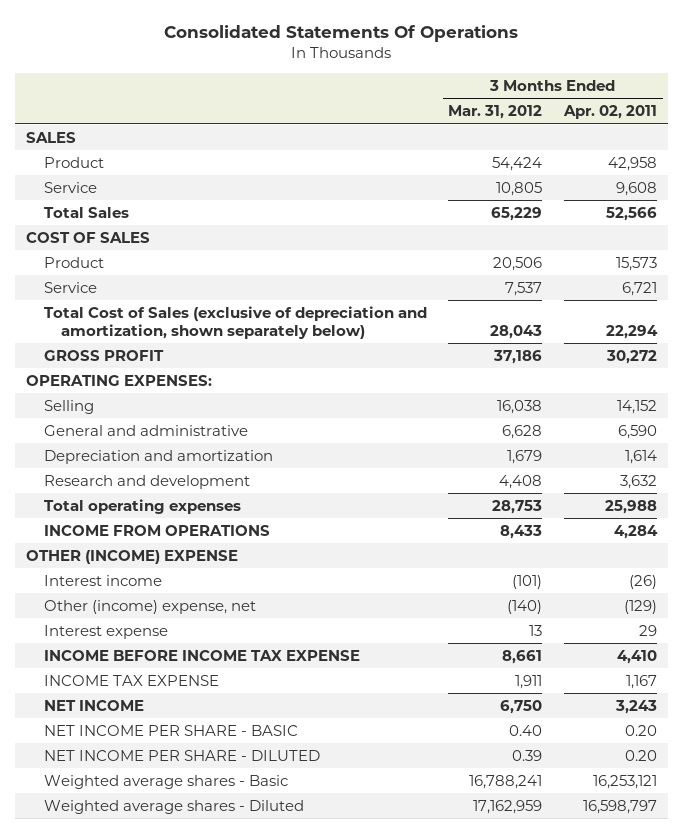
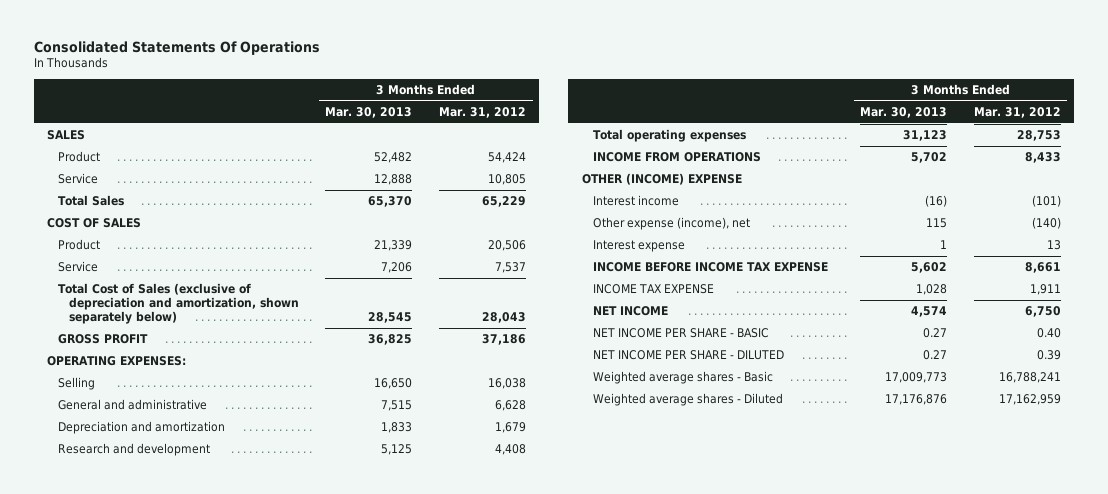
[563,105,658,120] Apr. 02, 2011 -> none
none -> [325,107,413,119] Mar. 30, 2013
[43,599,256,614] Other (income) expense, net -> [592,217,750,231] Other expense (income), net

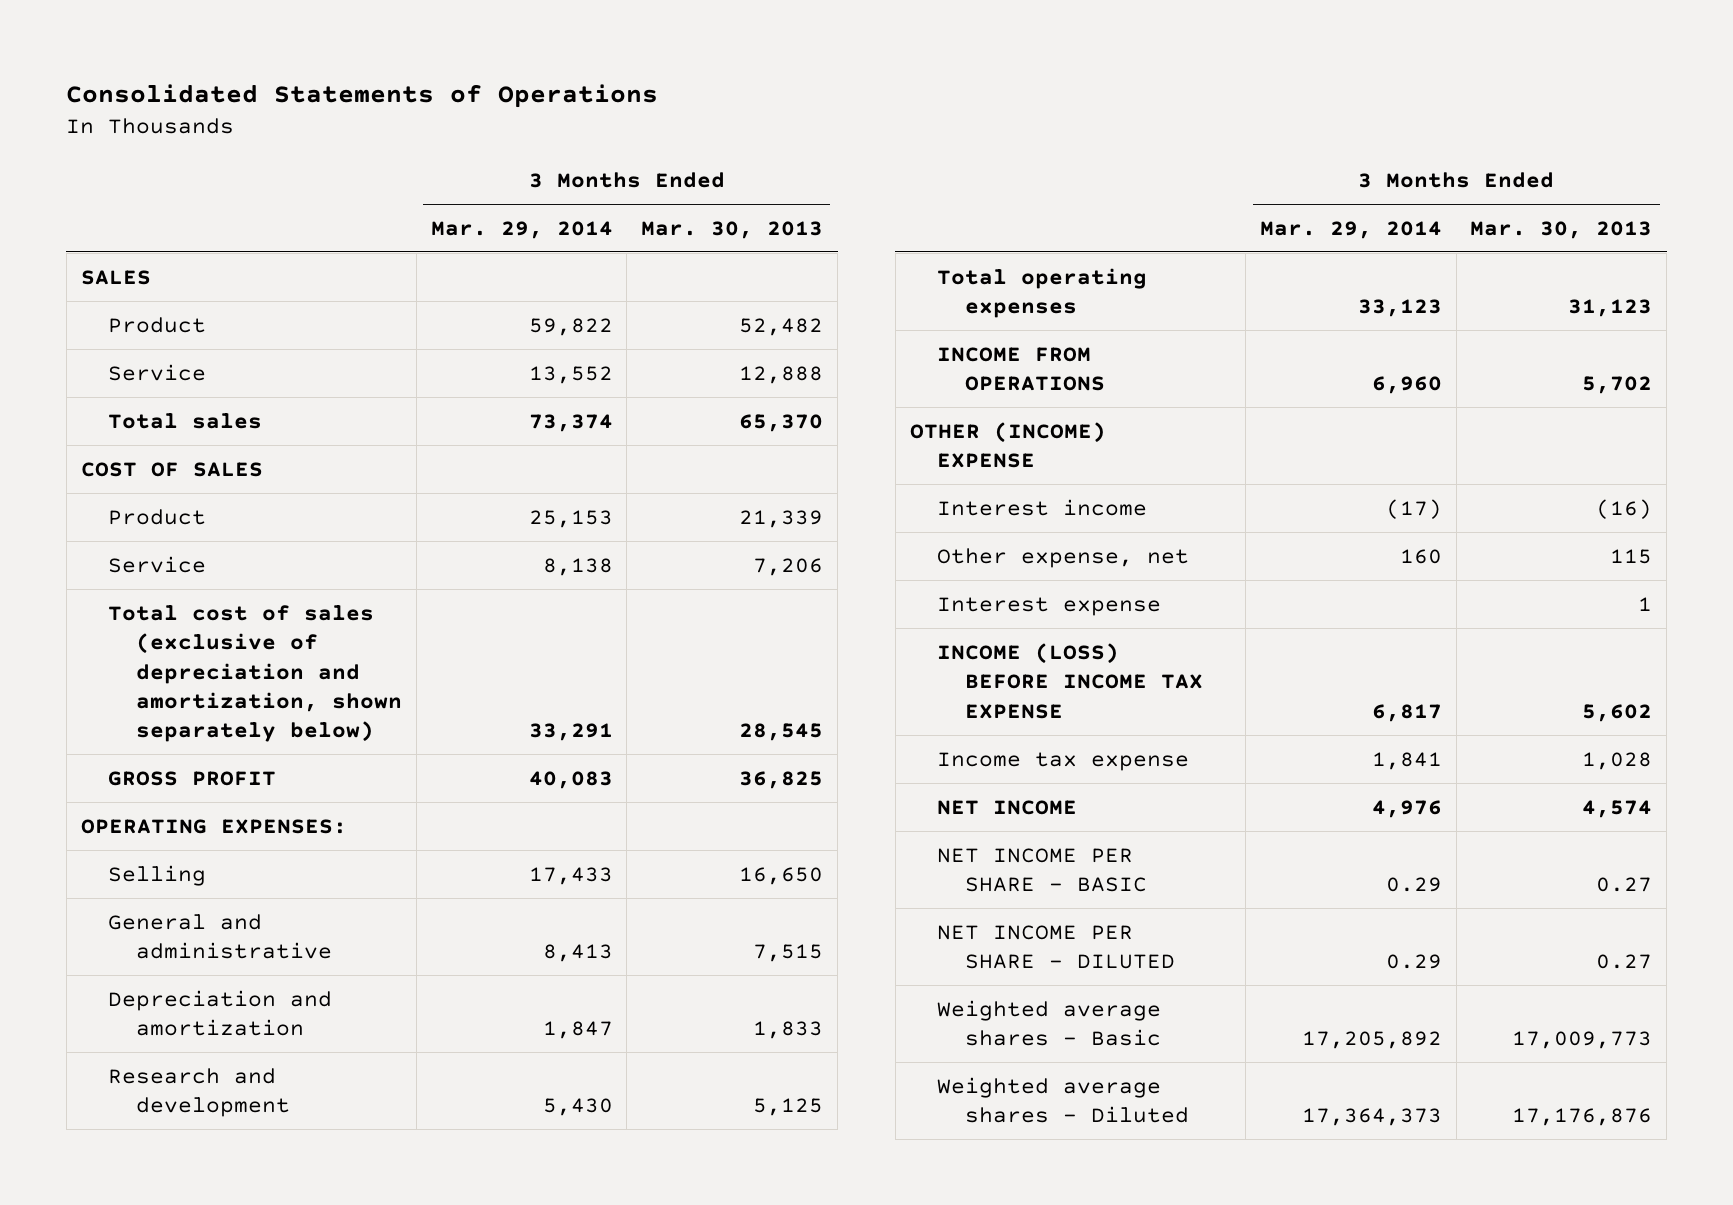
[33,40,320,55] Consolidated Statements Of Operations -> [66,84,659,109] Consolidated Statements of Operations
[438,107,526,119] Mar. 31, 2012 -> none
none -> [430,220,613,239] Mar. 29, 2014
[57,195,124,207] Total Sales -> [108,412,263,429] Total sales
[57,283,299,324] Total Cost of Sales (exclusive of depreciation and amortization, shown separately below) -> [108,604,402,743] Total cost of sales (exclusive of depreciation and amortization, shown separately below)
[592,217,750,231] Other expense (income), net -> [937,547,1190,568] Other expense, net
[592,262,828,273] INCOME BEFORE INCOME TAX EXPENSE -> [937,642,1204,719] INCOME (LOSS) BEFORE INCOME TAX EXPENSE
[592,284,714,295] INCOME TAX EXPENSE -> [937,751,1190,771] Income tax expense

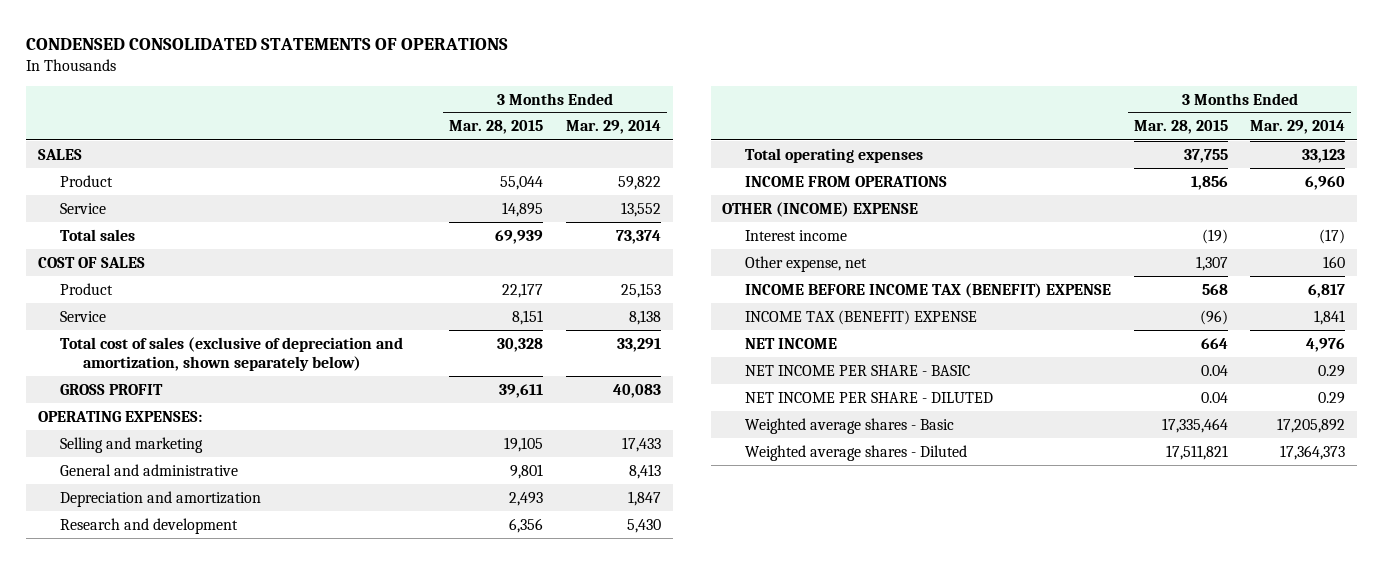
[66,84,659,109] Consolidated Statements of Operations -> [26,38,509,51] CONDENSED CONSOLIDATED STATEMENTS OF OPERATIONS
[641,220,824,239] Mar. 30, 2013 -> none
none -> [449,120,544,135] Mar. 28, 2015
[108,864,207,886] Selling -> [60,436,204,453] Selling and marketing
[937,596,1162,616] Interest expense -> none
[937,642,1204,719] INCOME (LOSS) BEFORE INCOME TAX EXPENSE -> [744,282,1111,298] INCOME BEFORE INCOME TAX (BENEFIT) EXPENSE
[937,751,1190,771] Income tax expense -> [744,309,977,325] INCOME TAX (BENEFIT) EXPENSE

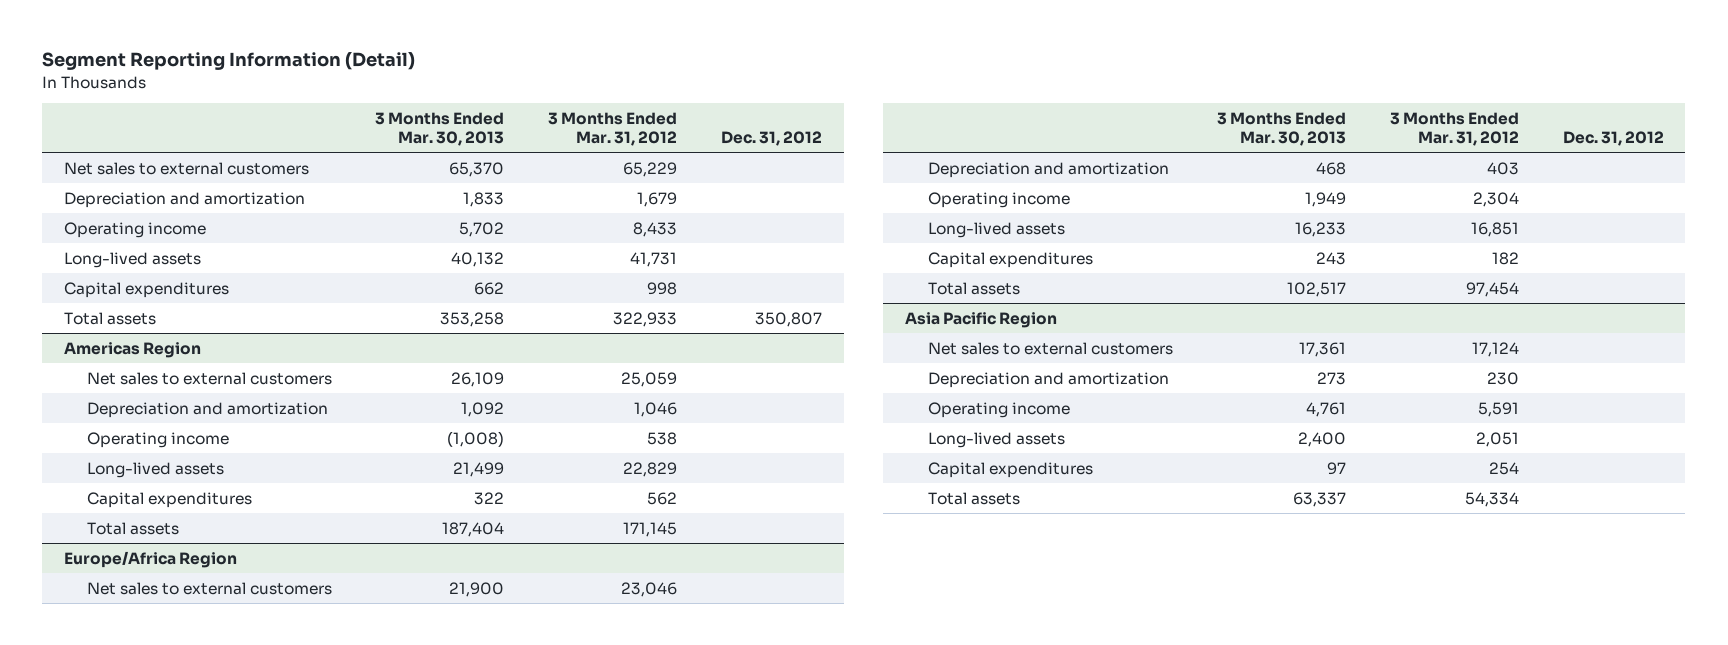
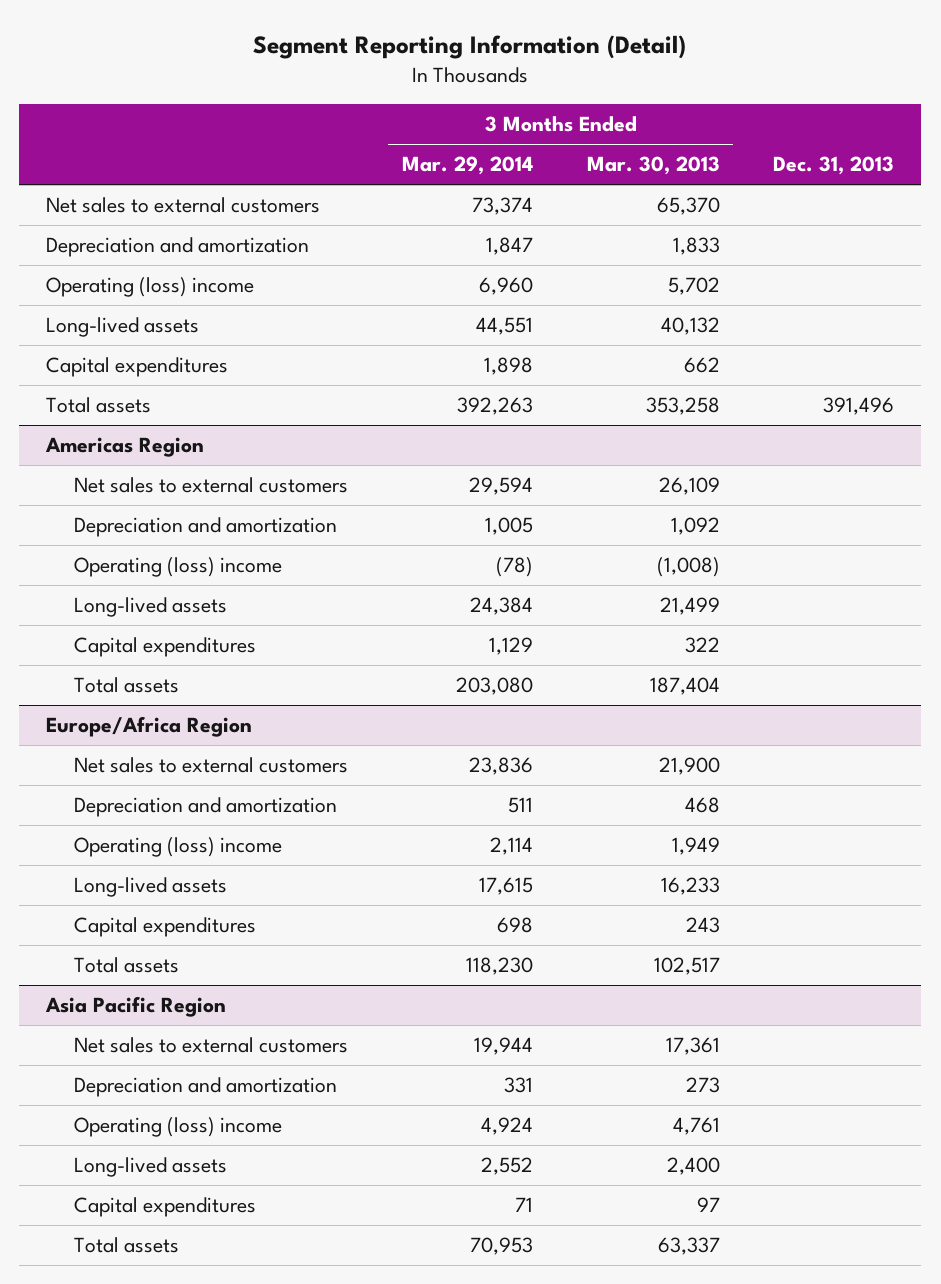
[548,112,678,147] 3 Months Ended Mar. 31, 2012 -> none
[721,131,823,147] Dec. 31, 2012 -> none
none -> [401,156,533,176] Mar. 29, 2014
none -> [773,156,895,176] Dec. 31, 2013
[64,221,207,238] Operating income -> [46,277,255,298] Operating (loss) income
[86,431,229,448] Operating income -> [73,557,282,578] Operating (loss) income
[927,191,1070,208] Operating income -> [73,837,282,858] Operating (loss) income
[927,401,1070,418] Operating income -> [73,1117,282,1138] Operating (loss) income

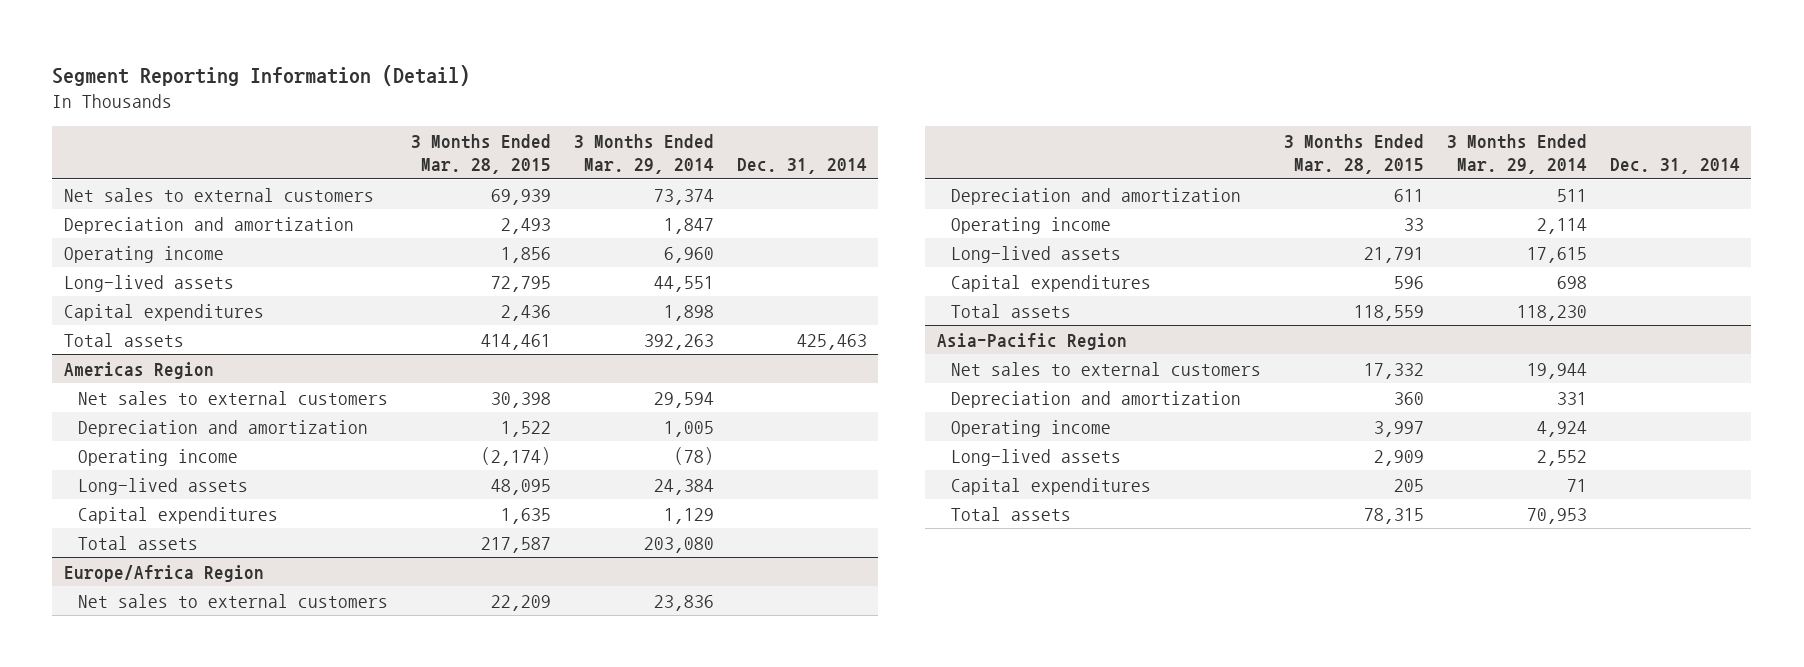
[586,156,720,176] Mar. 30, 2013 -> none
[773,156,895,176] Dec. 31, 2013 -> none
none -> [411,133,552,175] 3 Months Ended Mar. 28, 2015
none -> [736,158,867,175] Dec. 31, 2014
[46,277,255,298] Operating (loss) income -> [63,245,224,263] Operating income
[73,557,282,578] Operating (loss) income -> [78,448,239,466] Operating income
[73,837,282,858] Operating (loss) income -> [951,216,1112,234] Operating income
[45,996,227,1018] Asia Pacific Region -> [936,332,1127,350] Asia-Pacific Region
[73,1117,282,1138] Operating (loss) income -> [951,419,1112,437] Operating income

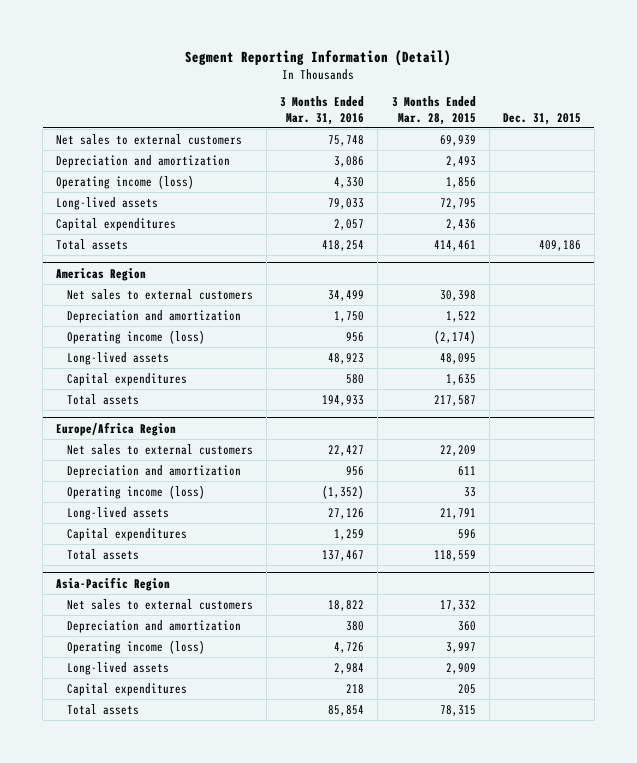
[573,133,714,175] 3 Months Ended Mar. 29, 2014 -> none
[736,158,867,175] Dec. 31, 2014 -> none
none -> [280,96,365,125] 3 Months Ended Mar. 31, 2016
none -> [502,112,581,125] Dec. 31, 2015
[63,245,224,263] Operating income -> [56,174,195,189] Operating income (loss)
[78,448,239,466] Operating income -> [67,329,206,344] Operating income (loss)
[951,216,1112,234] Operating income -> [67,484,206,499] Operating income (loss)
[951,419,1112,437] Operating income -> [67,639,206,654] Operating income (loss)

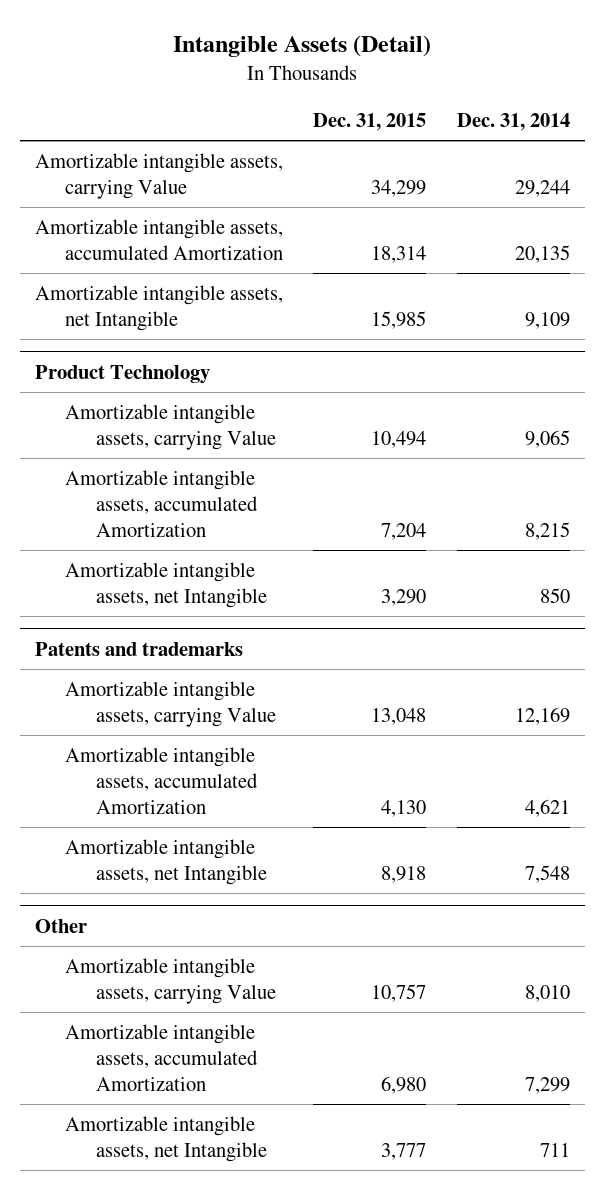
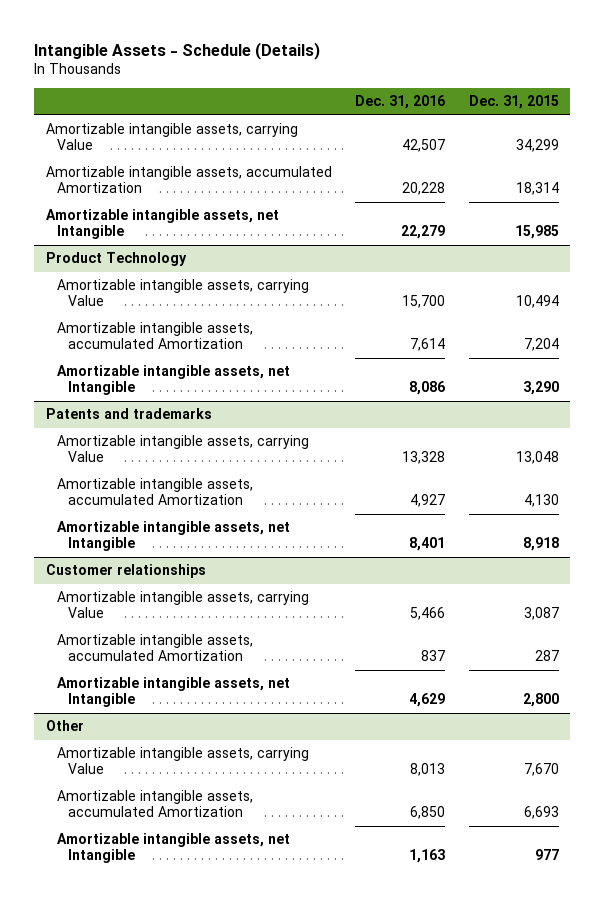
[173,34,432,57] Intangible Assets (Detail) -> [34,41,321,60] Intangible Assets - Schedule (Details)
[456,113,570,132] Dec. 31, 2014 -> none
none -> [355,95,446,110] Dec. 31, 2016
none -> [46,564,207,579] Customer relationships
none -> [56,591,309,619] Amortizable intangible assets, carrying Value
none -> [56,634,253,662] Amortizable intangible assets, accumulated Amortization
none -> [56,677,290,708] Amortizable intangible assets, net Intangible
[371,983,427,1002] 10,757 -> [523,763,559,777] 7,670
[381,1075,427,1094] 6,980 -> [523,806,559,820] 6,693
[381,1142,427,1160] 3,777 -> [534,849,559,861] 977

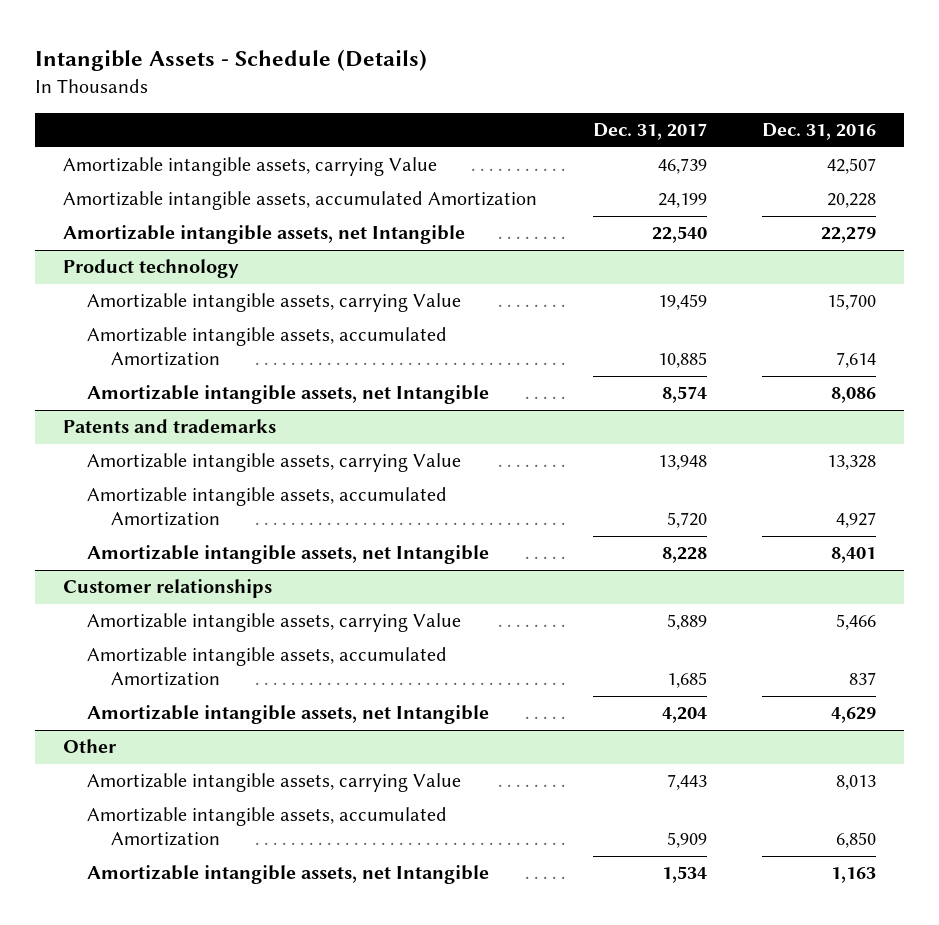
[468,95,559,110] Dec. 31, 2015 -> none
none -> [592,123,707,141] Dec. 31, 2017
[46,252,188,267] Product Technology -> [63,259,240,279] Product technology

